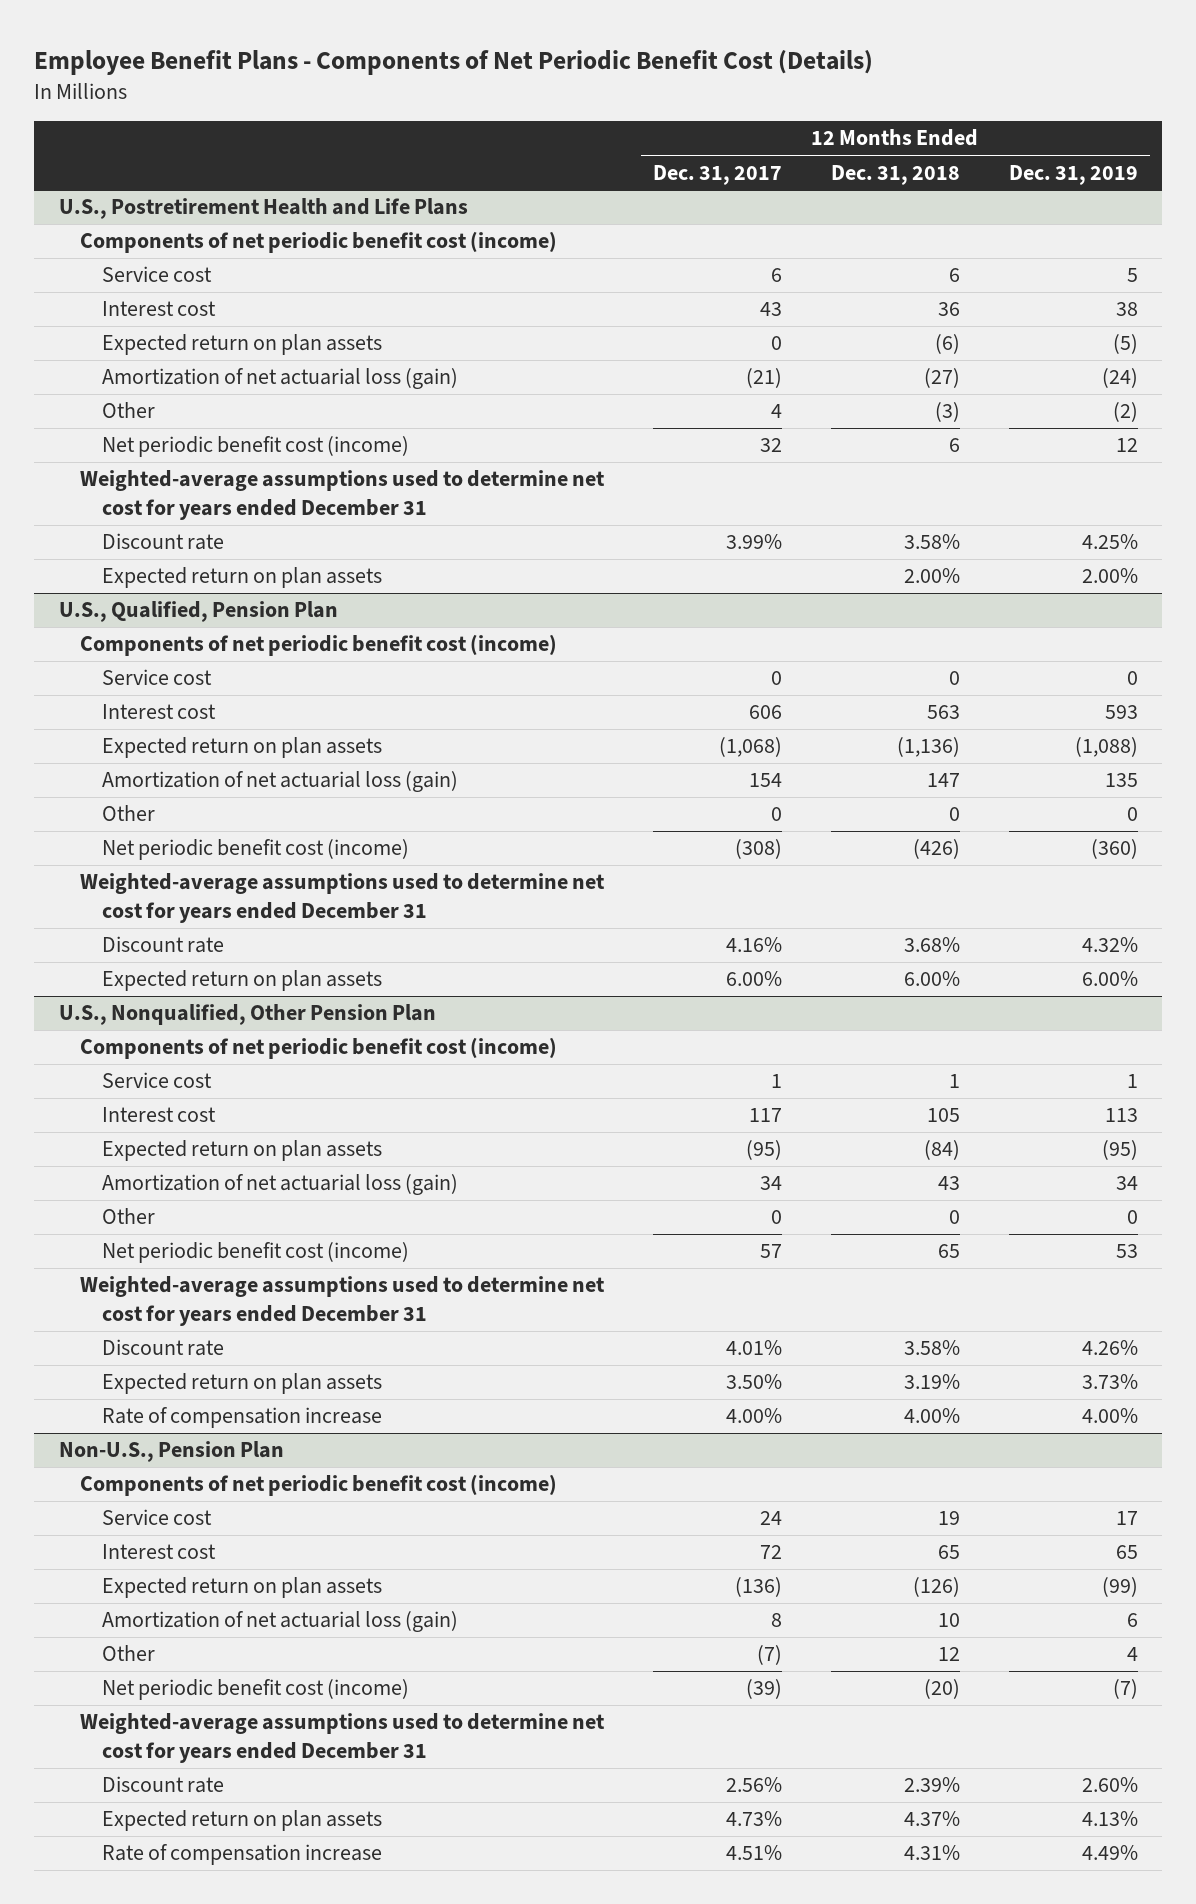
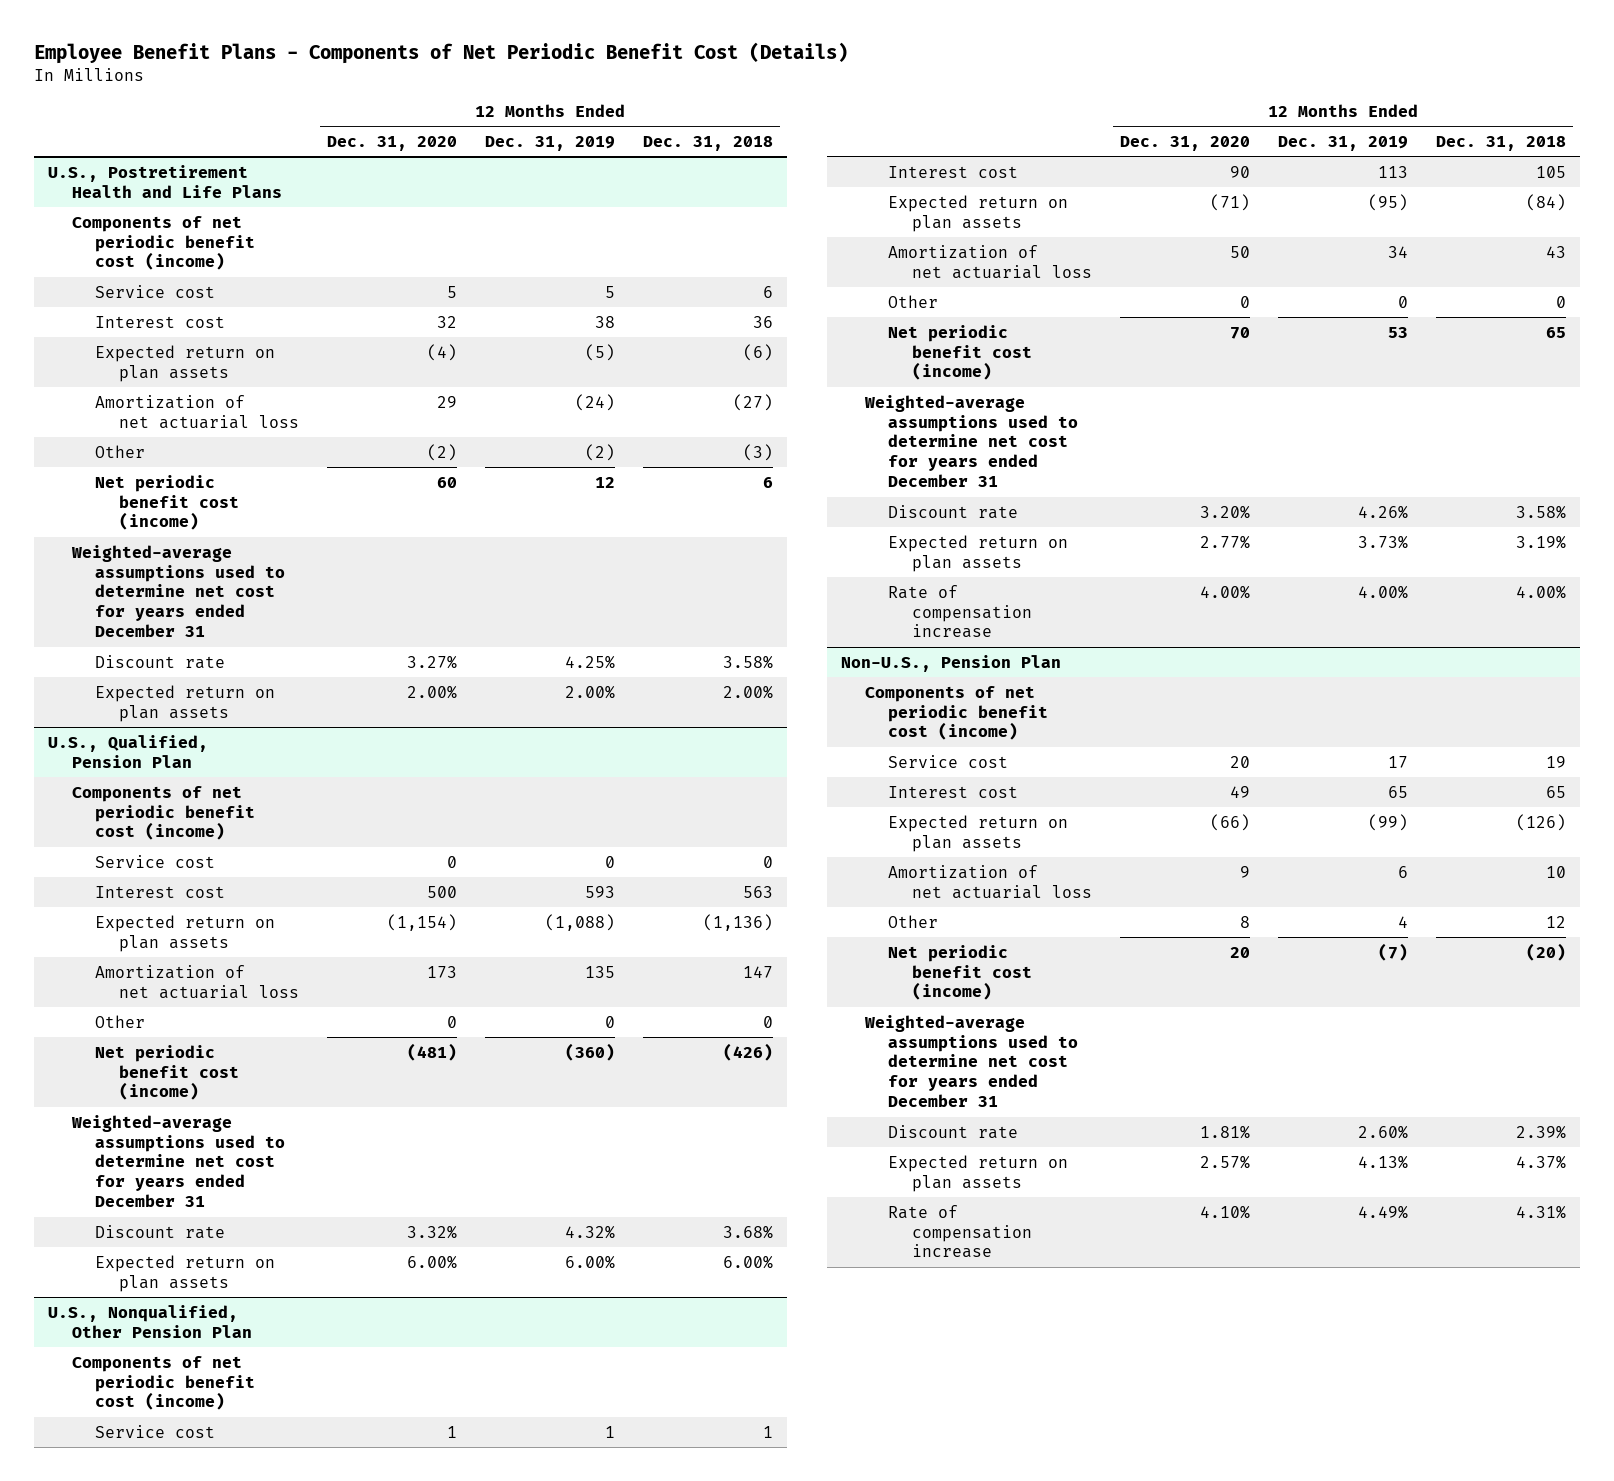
[653,164,783,185] Dec. 31, 2017 -> none
none -> [326,135,457,151] Dec. 31, 2020
[101,368,458,390] Amortization of net actuarial loss (gain) -> [95,394,299,429] Amortization of net actuarial loss
[101,771,458,793] Amortization of net actuarial loss (gain) -> [95,964,299,999] Amortization of net actuarial loss
[101,1174,458,1196] Amortization of net actuarial loss (gain) -> [888,244,1092,279] Amortization of net actuarial loss
[101,1611,458,1633] Amortization of net actuarial loss (gain) -> [888,864,1092,899] Amortization of net actuarial loss

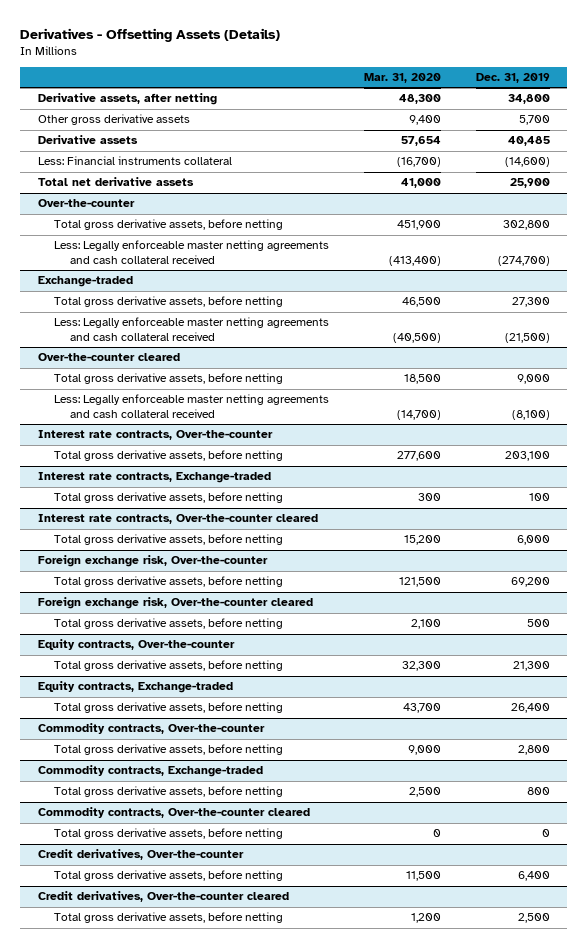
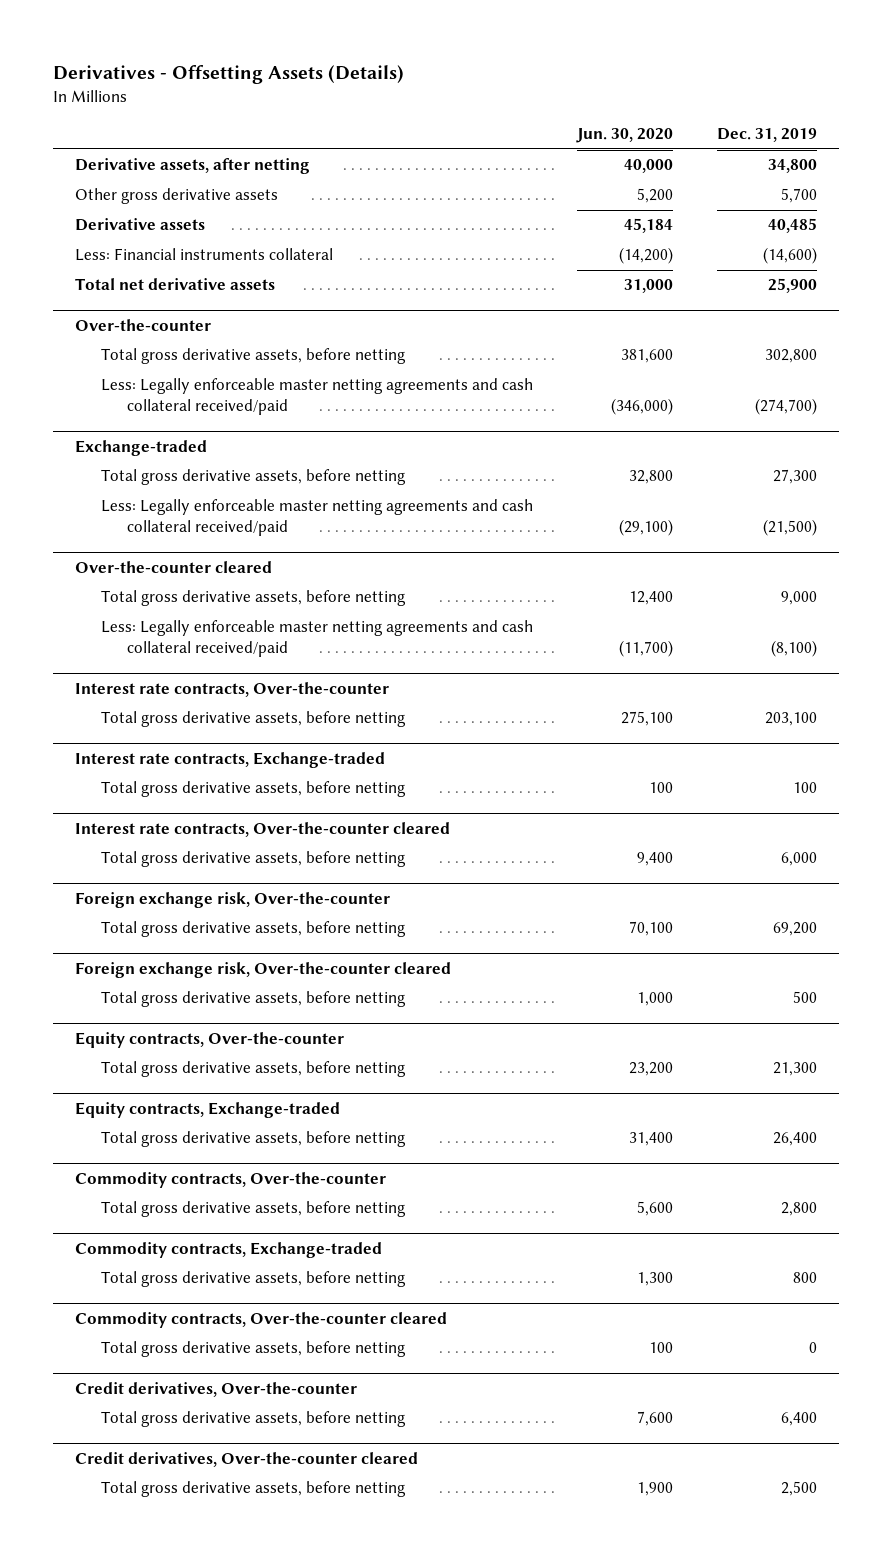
[363,73,441,84] Mar. 31, 2020 -> none
none -> [576,128,674,144] Jun. 30, 2020
[53,240,329,264] Less: Legally enforceable master netting agreements and cash collateral received -> [100,378,533,416] Less: Legally enforceable master netting agreements and cash collateral received/paid
[53,317,329,341] Less: Legally enforceable master netting agreements and cash collateral received -> [100,499,533,537] Less: Legally enforceable master netting agreements and cash collateral received/paid
[53,394,329,418] Less: Legally enforceable master netting agreements and cash collateral received -> [100,620,533,658] Less: Legally enforceable master netting agreements and cash collateral received/paid

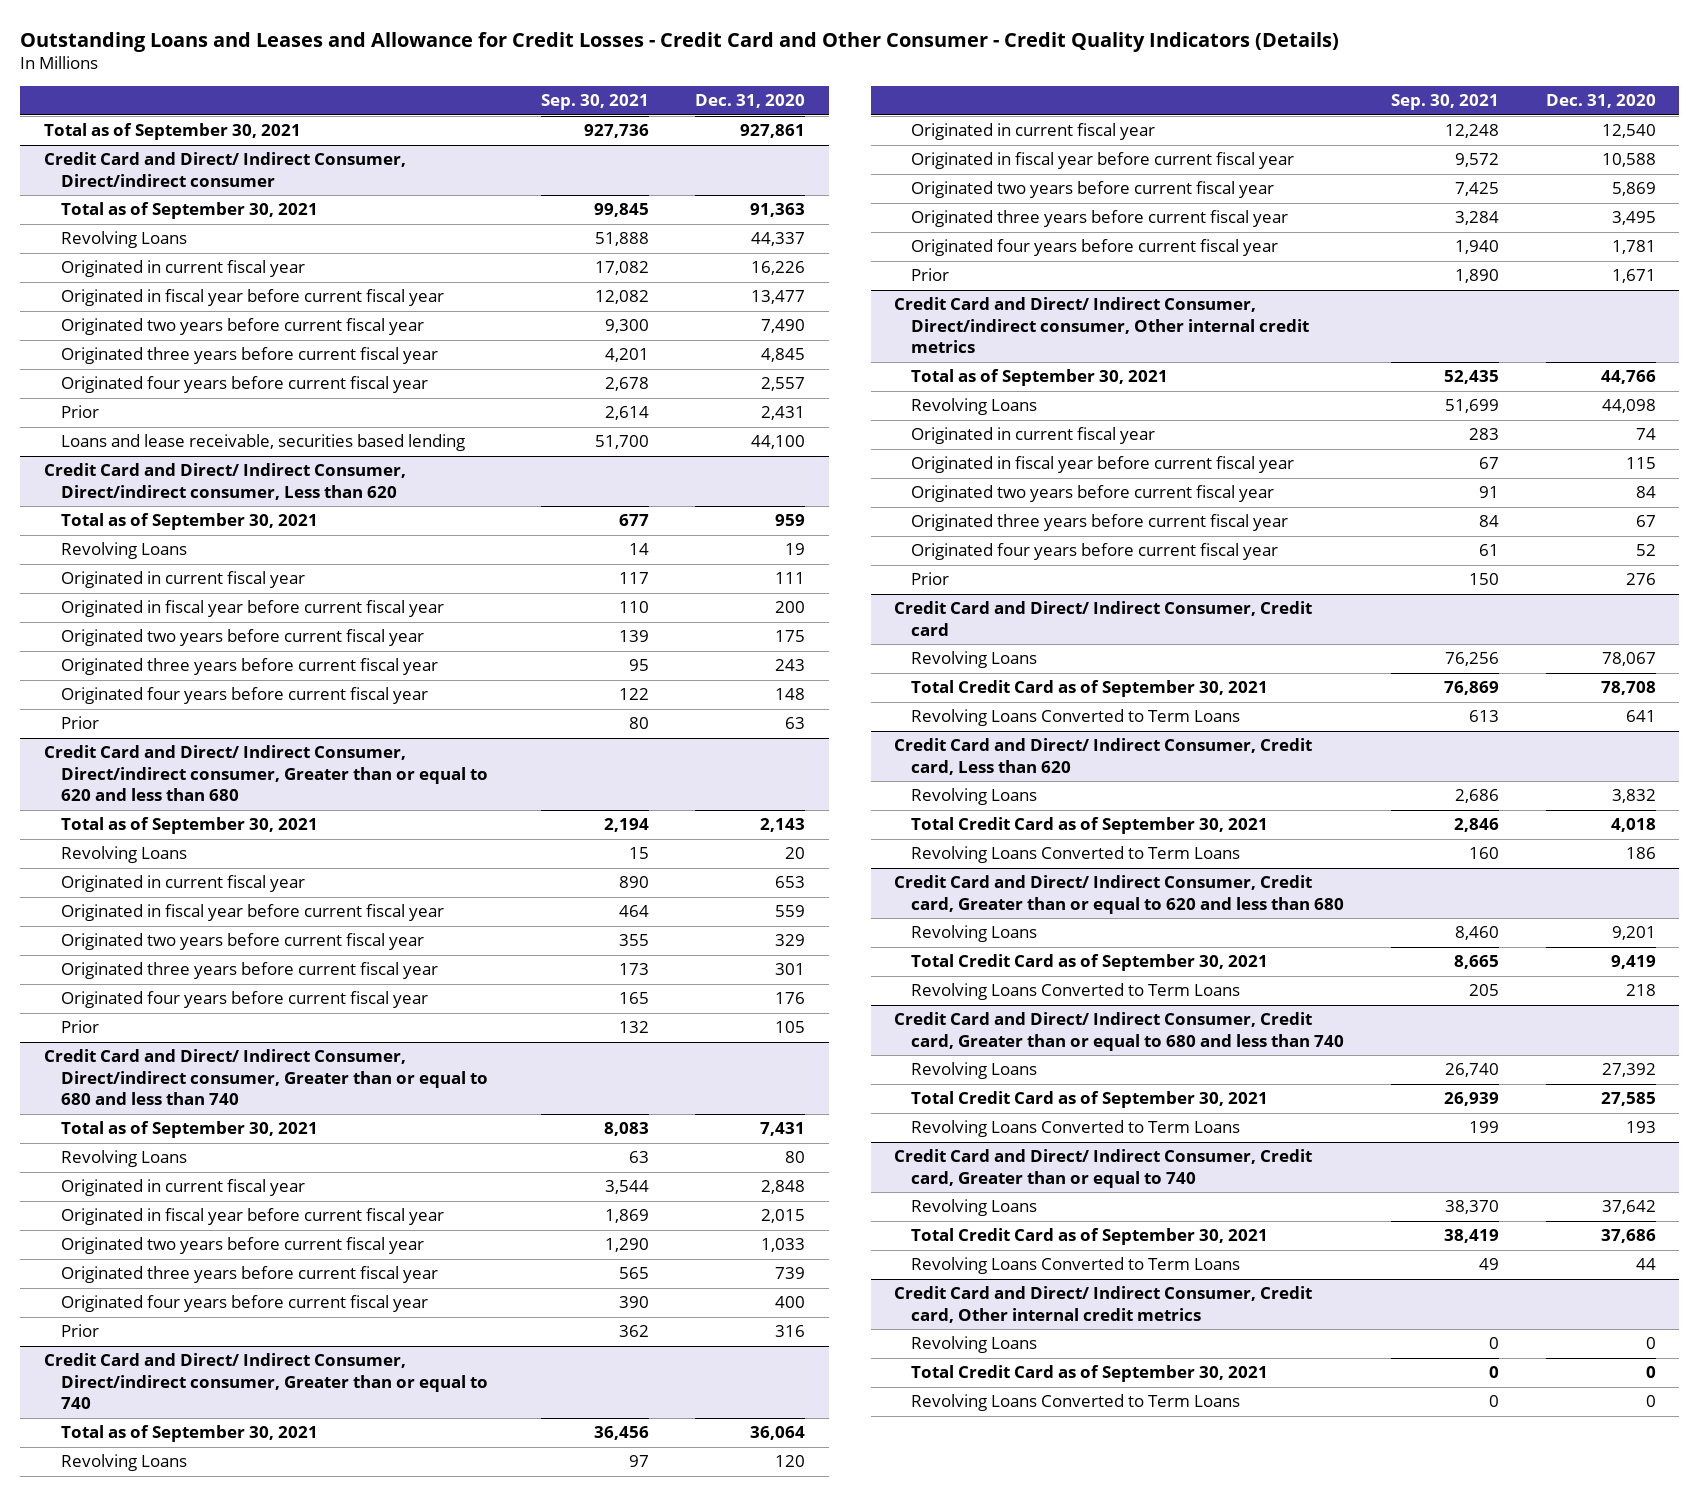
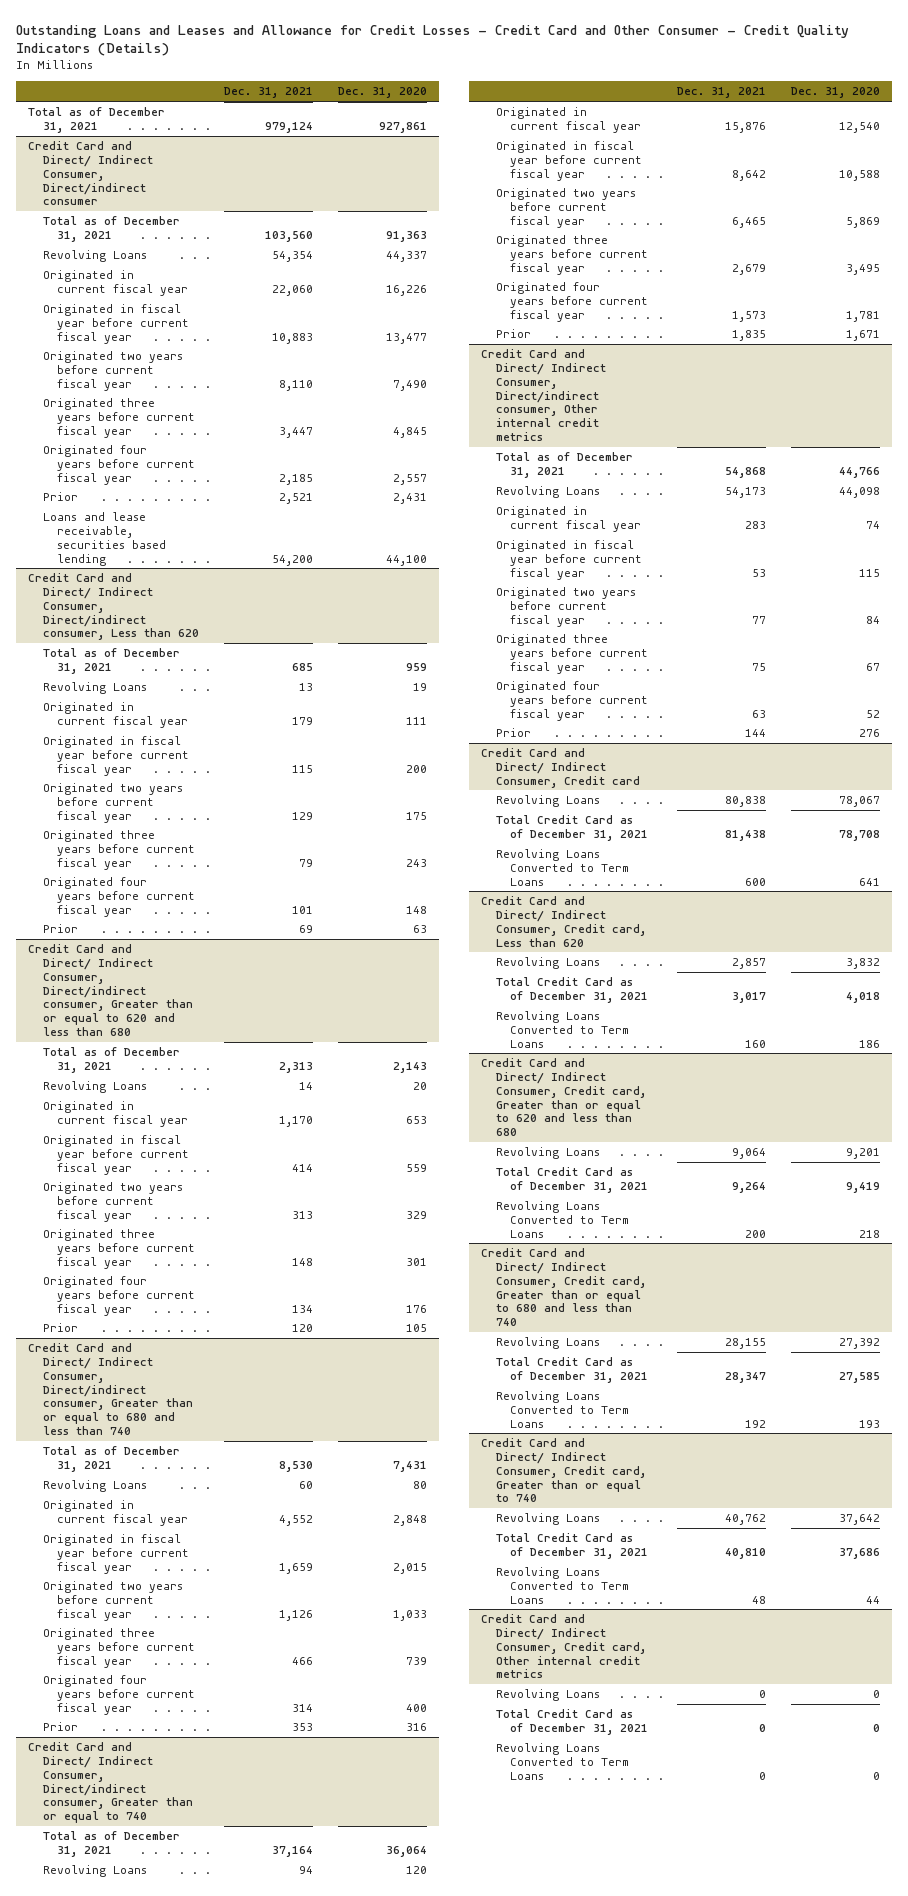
[540,94,649,111] Sep. 30, 2021 -> none
none -> [223,87,313,99] Dec. 31, 2021
[43,123,301,141] Total as of September 30, 2021 -> [28,107,166,133] Total as of December 31, 2021
[61,202,319,220] Total as of September 30, 2021 -> [42,216,180,242] Total as of December 31, 2021
[61,513,319,531] Total as of September 30, 2021 -> [42,648,180,674] Total as of December 31, 2021
[61,817,319,835] Total as of September 30, 2021 -> [42,1047,180,1073] Total as of December 31, 2021
[61,1121,319,1139] Total as of September 30, 2021 -> [42,1446,180,1472] Total as of December 31, 2021
[61,1425,319,1443] Total as of September 30, 2021 -> [42,1831,180,1857] Total as of December 31, 2021
[911,369,1169,387] Total as of September 30, 2021 -> [495,452,633,478] Total as of December 31, 2021
[911,680,1269,698] Total Credit Card as of September 30, 2021 -> [495,815,649,841] Total Credit Card as of December 31, 2021
[911,817,1269,835] Total Credit Card as of September 30, 2021 -> [495,977,649,1003] Total Credit Card as of December 31, 2021
[911,954,1269,972] Total Credit Card as of September 30, 2021 -> [495,1167,649,1193] Total Credit Card as of December 31, 2021
[911,1091,1269,1109] Total Credit Card as of September 30, 2021 -> [495,1357,649,1383] Total Credit Card as of December 31, 2021
[911,1228,1269,1246] Total Credit Card as of September 30, 2021 -> [495,1533,649,1559] Total Credit Card as of December 31, 2021
[911,1365,1269,1383] Total Credit Card as of September 30, 2021 -> [495,1709,649,1735] Total Credit Card as of December 31, 2021

